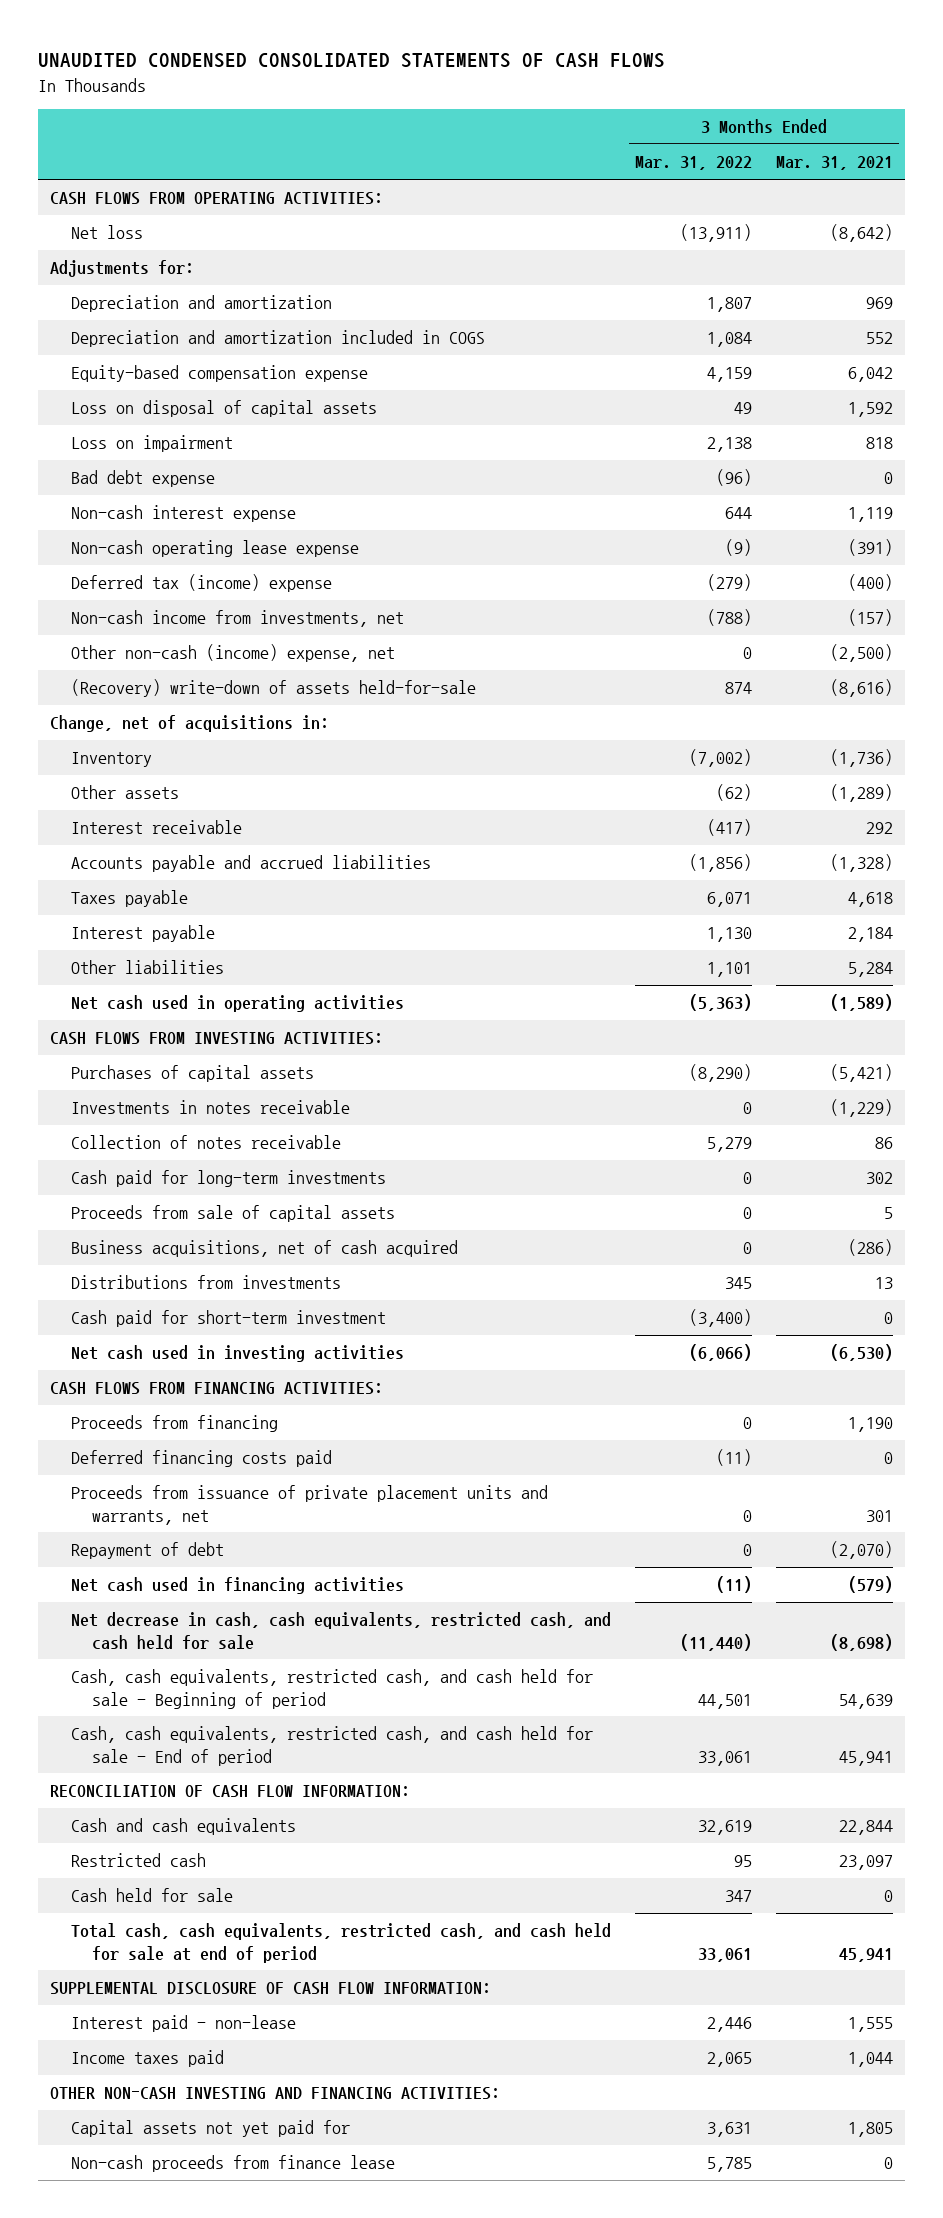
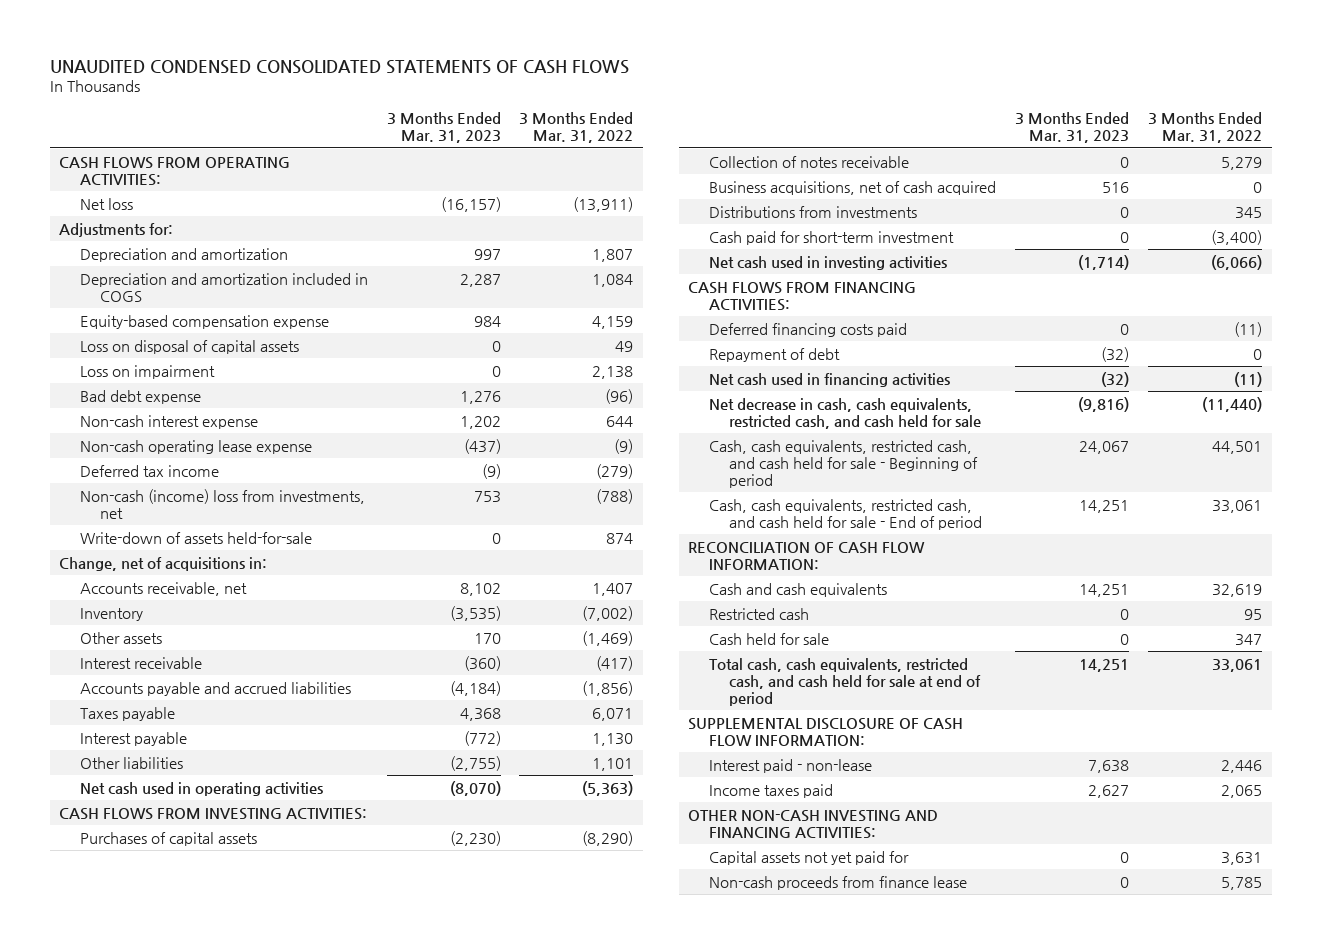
[776,156,894,171] Mar. 31, 2021 -> none
none -> [386,112,501,144] 3 Months Ended Mar. 31, 2023
[71,644,396,663] Other non-cash (income) expense, net -> none
[71,574,333,593] Deferred tax (income) expense -> [79,464,219,477] Deferred tax income
[71,610,405,628] Non-cash income from investments, net -> [79,488,365,519] Non-cash (income) loss from investments, net
[71,679,477,698] (Recovery) write-down of assets held-for-sale -> [79,531,312,544] Write-down of assets held-for-sale
none -> [79,581,247,596] Accounts receivable, net
[716,784,753,802] (62) -> [582,630,634,646] (1,469)
[71,1100,351,1115] Investments in notes receivable -> none
[71,1170,387,1188] Cash paid for long-term investments -> none
[71,1205,396,1223] Proceeds from sale of capital assets -> none
[71,1415,279,1433] Proceeds from financing -> none
[71,1485,549,1525] Proceeds from issuance of private placement units and warrants, net -> none

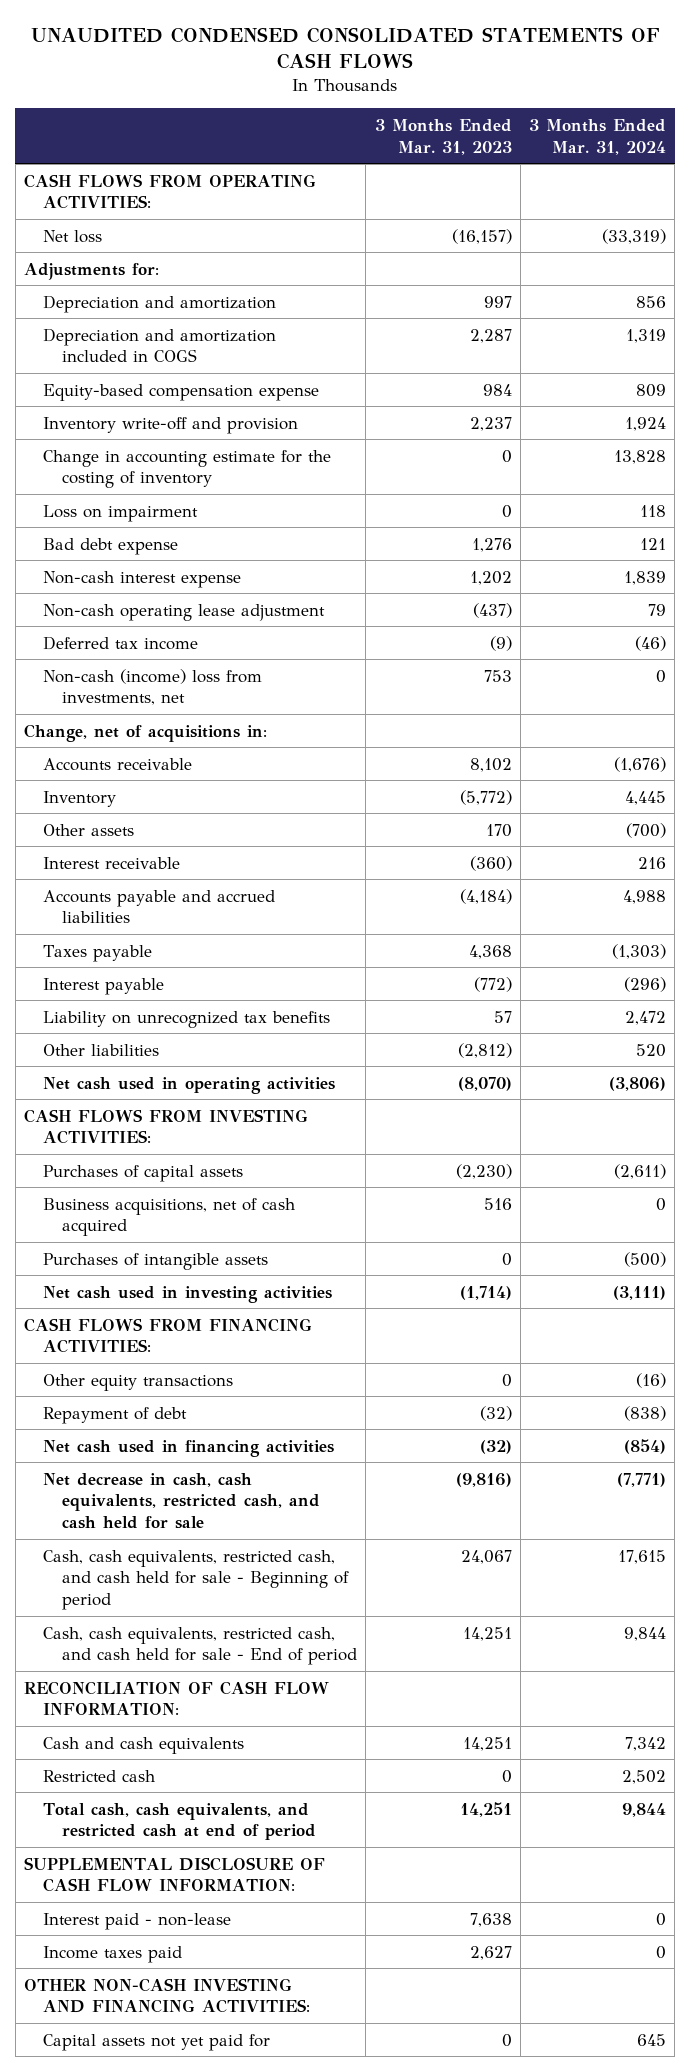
[519,112,634,144] 3 Months Ended Mar. 31, 2022 -> none
none -> [529,118,667,155] 3 Months Ended Mar. 31, 2024
[79,339,299,354] Loss on disposal of capital assets -> none
none -> [43,416,299,434] Inventory write-off and provision
none -> [43,449,332,489] Change in accounting estimate for the costing of inventory
[79,439,312,454] Non-cash operating lease expense -> [43,603,326,621] Non-cash operating lease adjustment
[79,531,312,544] Write-down of assets held-for-sale -> none
[79,581,247,596] Accounts receivable, net -> [43,757,193,771] Accounts receivable
[449,605,501,621] (3,535) -> [459,789,512,805] (5,772)
none -> [43,1010,331,1028] Liability on unrecognized tax benefits
[449,755,501,771] (2,755) -> [457,1042,512,1058] (2,812)
[708,155,909,168] Collection of notes receivable -> none
[708,205,917,218] Distributions from investments -> none
[708,230,954,245] Cash paid for short-term investment -> none
none -> [43,1252,269,1270] Purchases of intangible assets
[708,322,907,337] Deferred financing costs paid -> none
none -> [43,1373,234,1391] Other equity transactions
[708,632,829,645] Cash held for sale -> none
[708,657,982,706] Total cash, cash equivalents, restricted cash, and cash held for sale at end of period -> [43,1802,317,1841] Total cash, cash equivalents, and restricted cash at end of period
[708,875,967,890] Non-cash proceeds from finance lease -> none

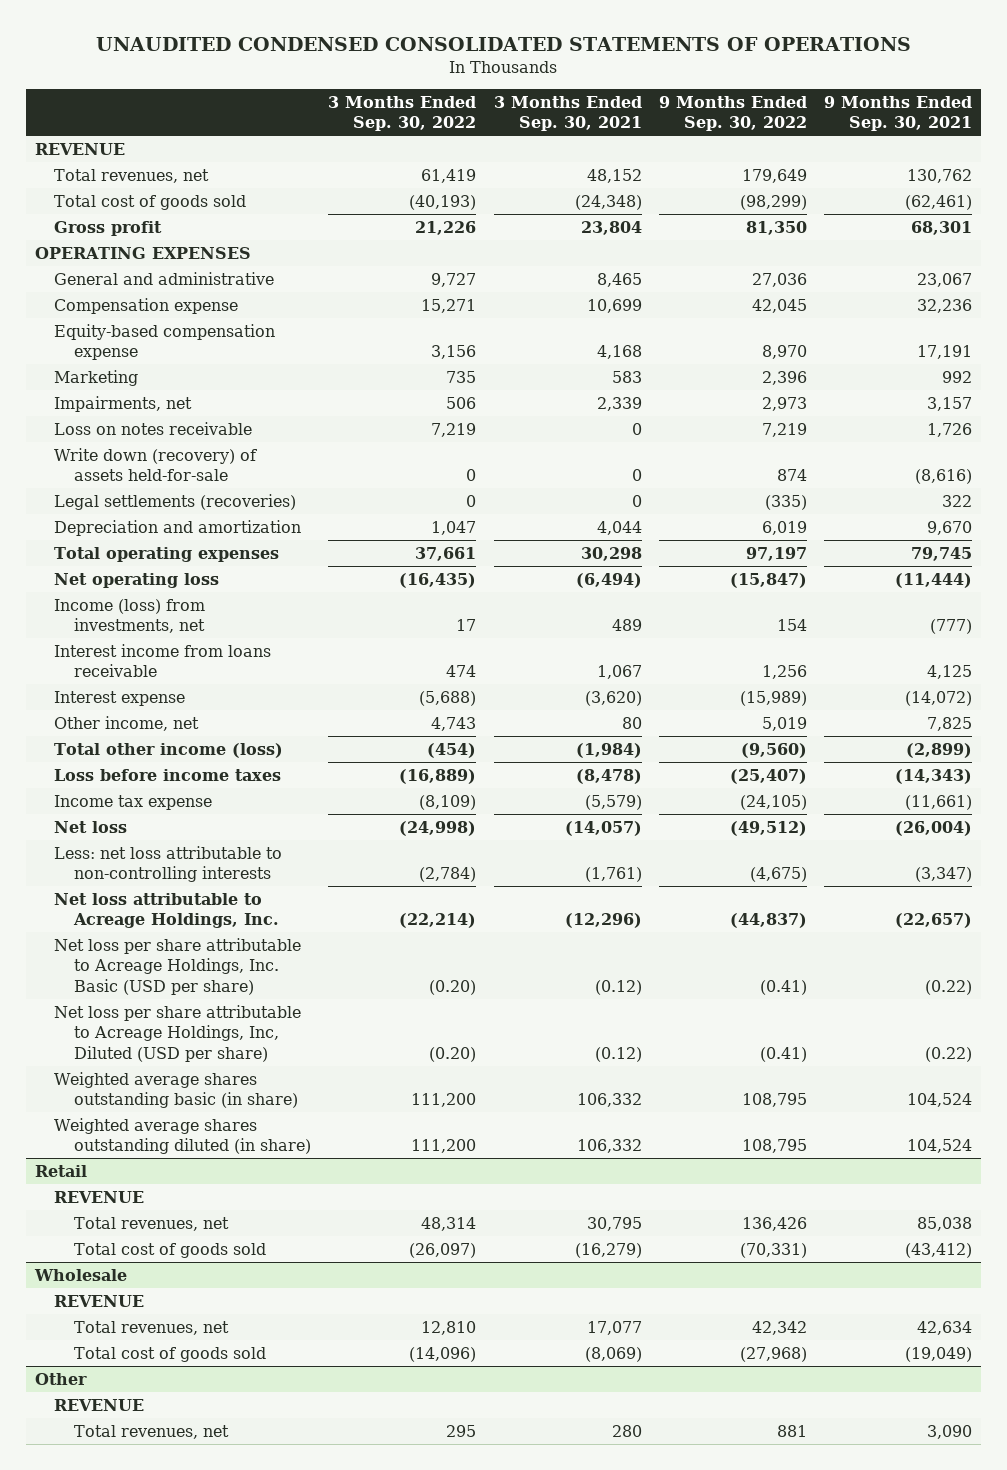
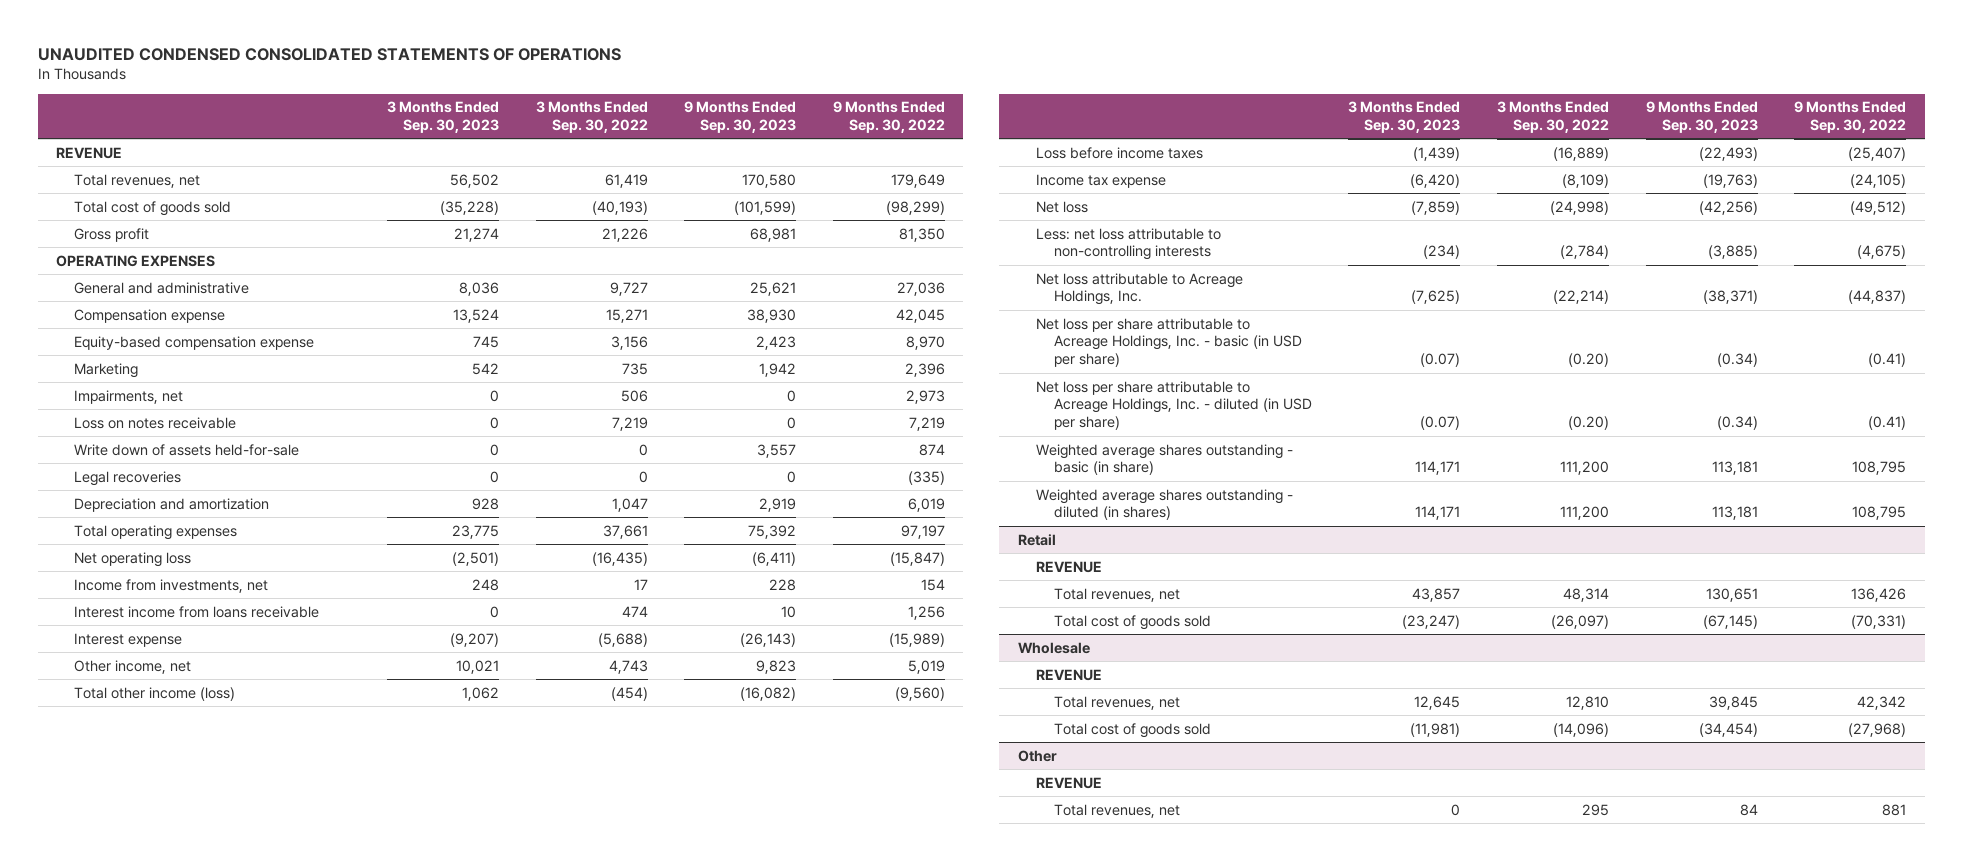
[493,95,642,131] 3 Months Ended Sep. 30, 2021 -> none
[824,95,973,131] 9 Months Ended Sep. 30, 2021 -> none
none -> [386,101,499,134] 3 Months Ended Sep. 30, 2023
none -> [684,101,797,134] 9 Months Ended Sep. 30, 2023
[54,447,258,482] Write down (recovery) of assets held-for-sale -> [74,443,300,456] Write down of assets held-for-sale
[54,493,297,510] Legal settlements (recoveries) -> [74,470,182,486] Legal recoveries
[54,598,206,634] Income (loss) from investments, net -> [74,578,269,593] Income from investments, net
[54,937,302,995] Net loss per share attributable to Acreage Holdings, Inc. Basic (USD per share) -> [1035,317,1302,368] Net loss per share attributable to Acreage Holdings, Inc. - basic (in USD per share)
[54,1004,302,1062] Net loss per share attributable to Acreage Holdings, Inc, Diluted (USD per share) -> [1035,380,1312,431] Net loss per share attributable to Acreage Holdings, Inc. - diluted (in USD per share)
[54,1071,299,1109] Weighted average shares outstanding basic (in share) -> [1035,443,1293,476] Weighted average shares outstanding - basic (in share)
[54,1117,312,1155] Weighted average shares outstanding diluted (in share) -> [1035,488,1293,521] Weighted average shares outstanding - diluted (in shares)

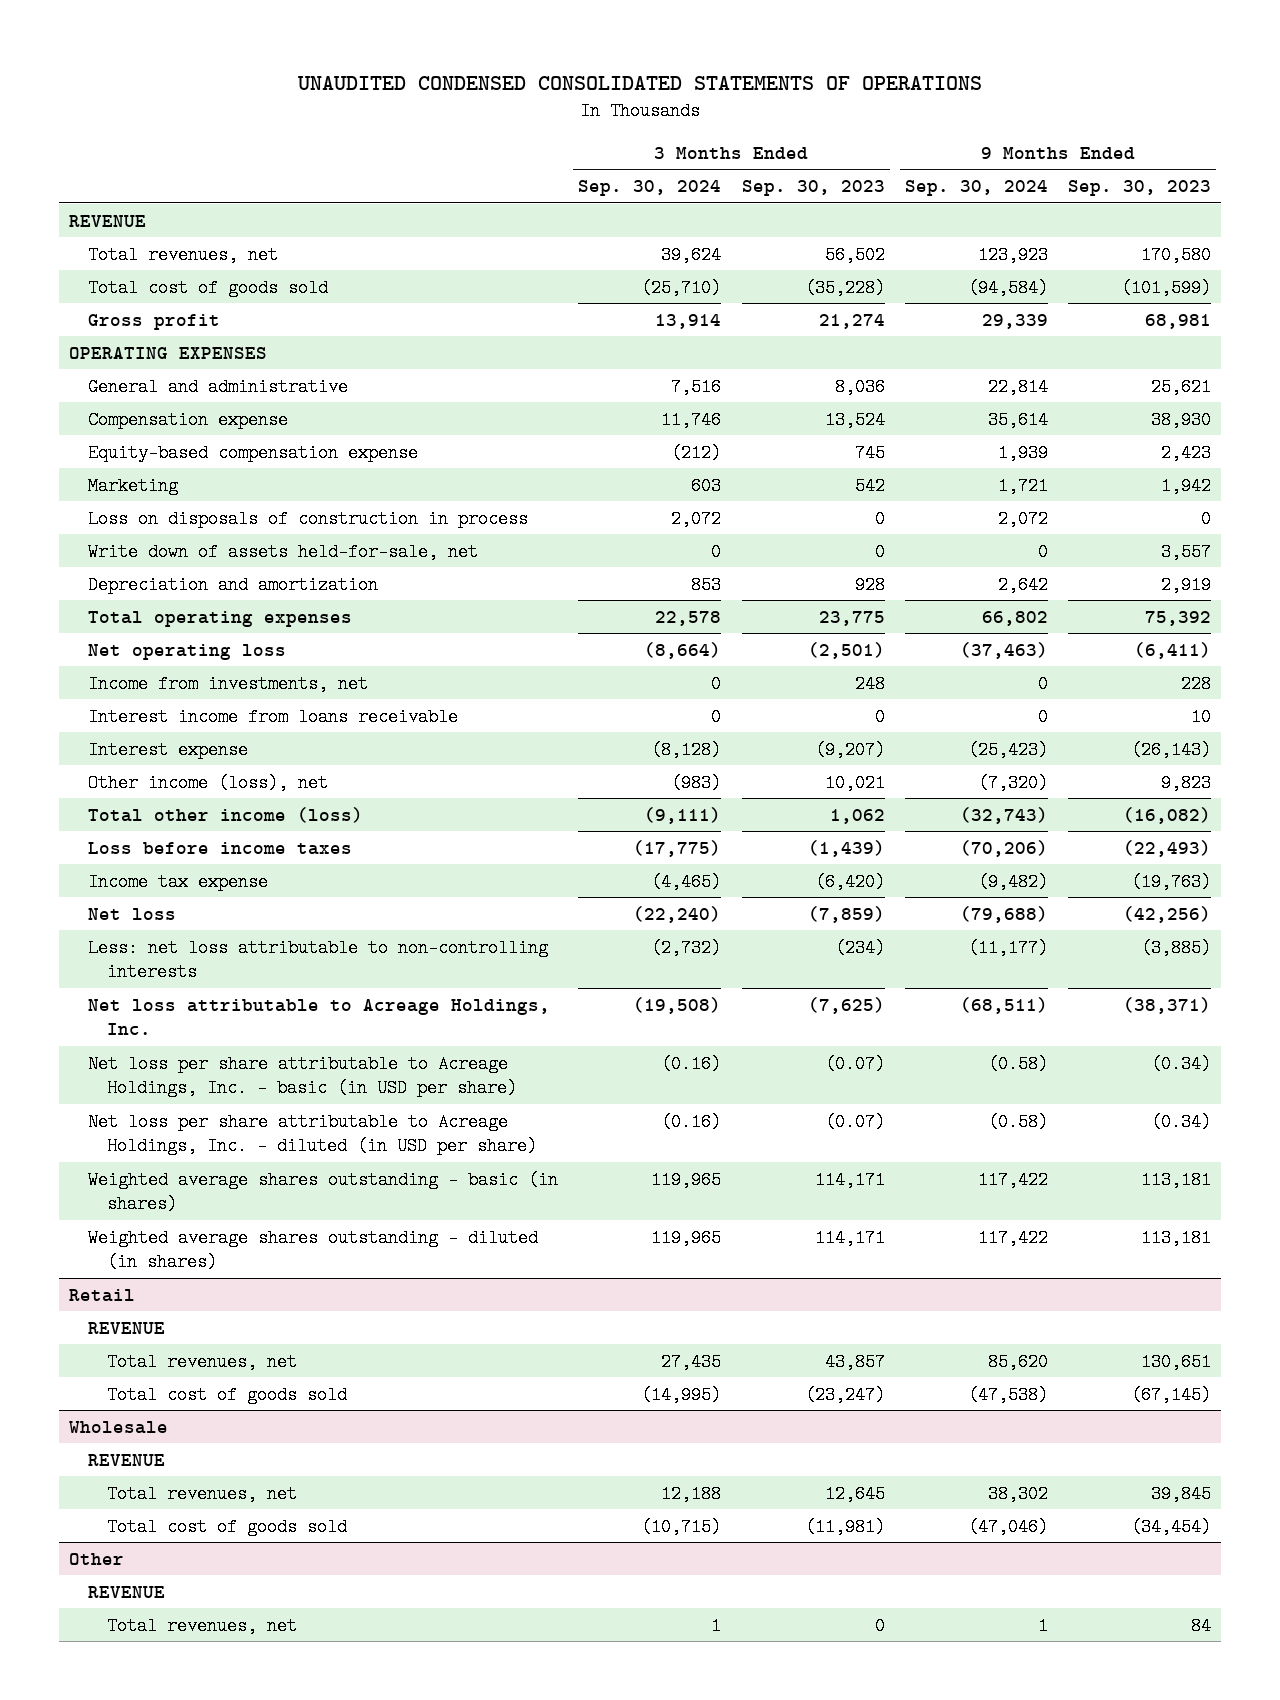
[535,101,648,134] 3 Months Ended Sep. 30, 2022 -> none
[833,101,946,134] 9 Months Ended Sep. 30, 2022 -> none
none -> [578,180,722,197] Sep. 30, 2024
none -> [904,180,1048,197] Sep. 30, 2024
[74,389,184,404] Impairments, net -> none
[74,416,237,429] Loss on notes receivable -> none
[74,470,182,486] Legal recoveries -> none
none -> [87,509,528,528] Loss on disposals of construction in process
[74,443,300,456] Write down of assets held-for-sale -> [87,542,478,561] Write down of assets held-for-sale, net
[74,659,192,674] Other income, net -> [87,773,328,792] Other income (loss), net
[1035,443,1293,476] Weighted average shares outstanding - basic (in share) -> [87,1170,558,1214] Weighted average shares outstanding - basic (in shares)

